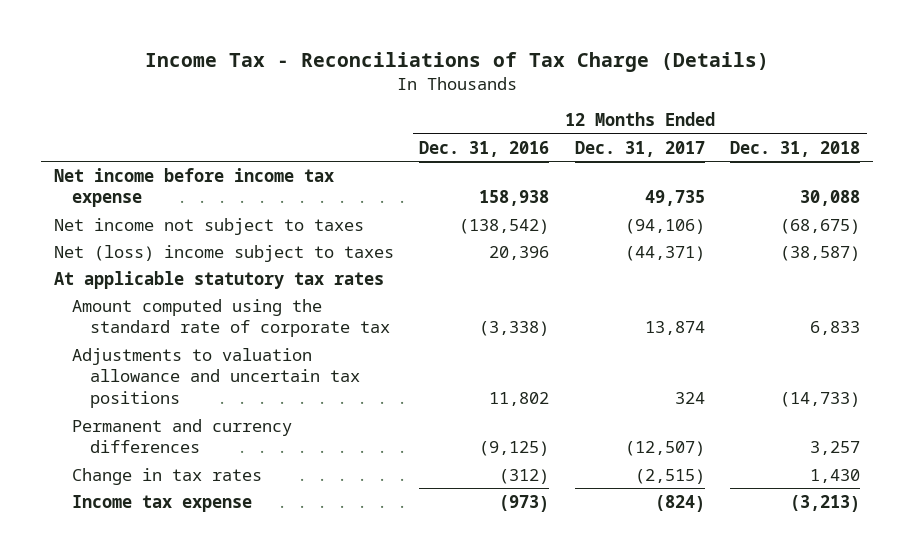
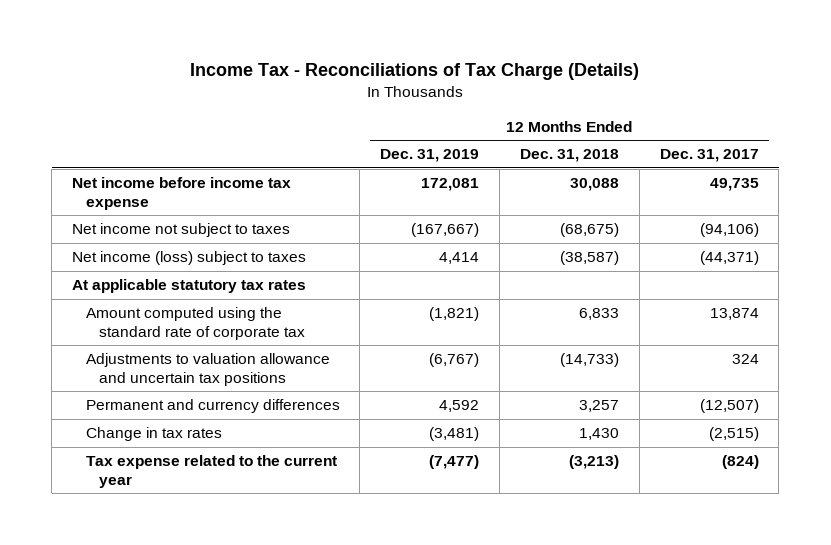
[419,140,550,157] Dec. 31, 2016 -> none
none -> [380,149,480,163] Dec. 31, 2019
[53,244,394,262] Net (loss) income subject to taxes -> [71,251,306,266] Net income (loss) subject to taxes
[71,494,252,512] Income tax expense -> [85,455,337,488] Tax expense related to the current year

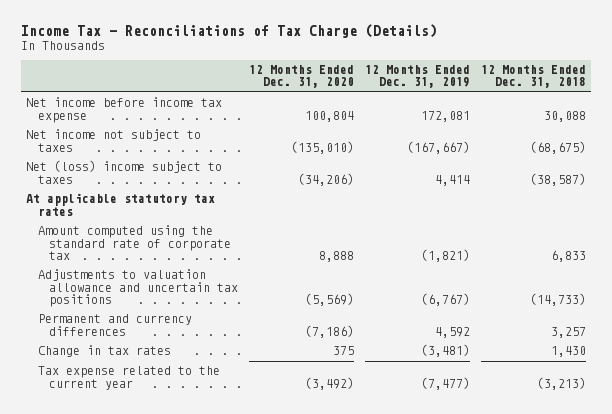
[659,149,759,163] Dec. 31, 2017 -> none
none -> [248,65,354,89] 12 Months Ended Dec. 31, 2020
[71,251,306,266] Net income (loss) subject to taxes -> [26,160,223,184] Net (loss) income subject to taxes

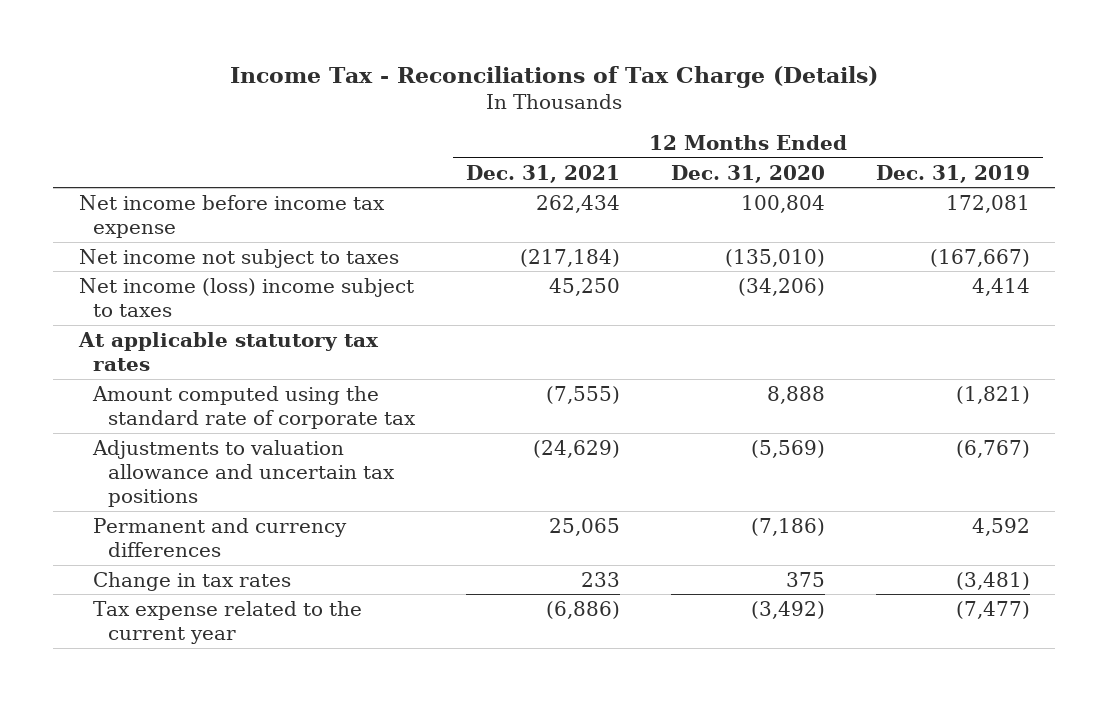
[480,65,586,89] 12 Months Ended Dec. 31, 2018 -> none
none -> [465,164,620,183] Dec. 31, 2021
[26,160,223,184] Net (loss) income subject to taxes -> [78,277,414,318] Net income (loss) income subject to taxes

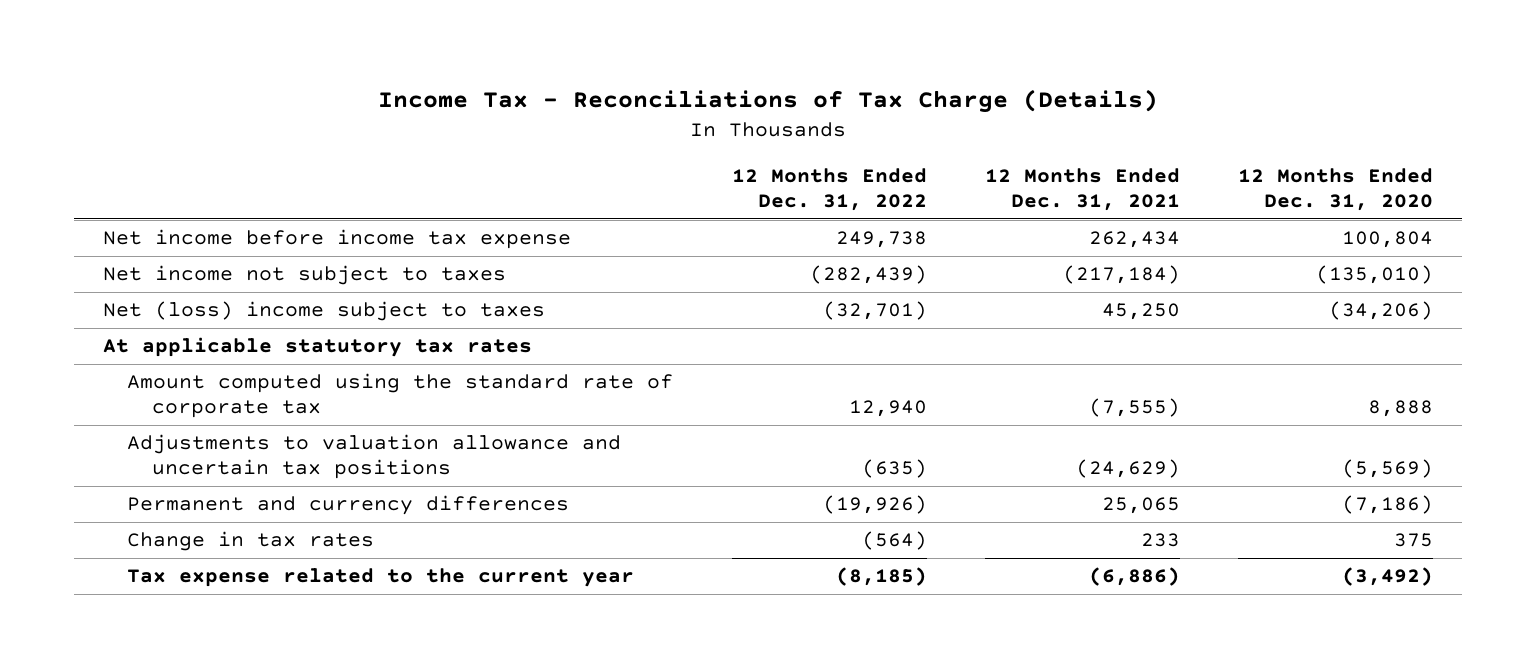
[875,164,1030,183] Dec. 31, 2019 -> none
none -> [731,168,927,212] 12 Months Ended Dec. 31, 2022
[78,277,414,318] Net income (loss) income subject to taxes -> [102,301,545,322] Net (loss) income subject to taxes

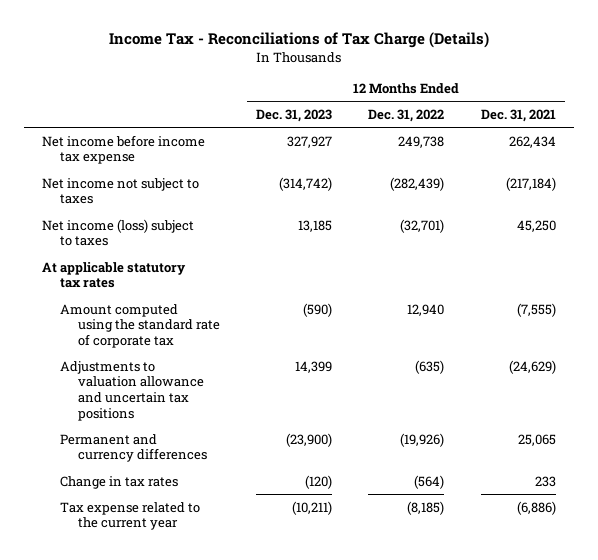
[1237,168,1433,212] 12 Months Ended Dec. 31, 2020 -> none
none -> [256,108,333,122] Dec. 31, 2023
[102,301,545,322] Net (loss) income subject to taxes -> [42,218,195,247] Net income (loss) subject to taxes

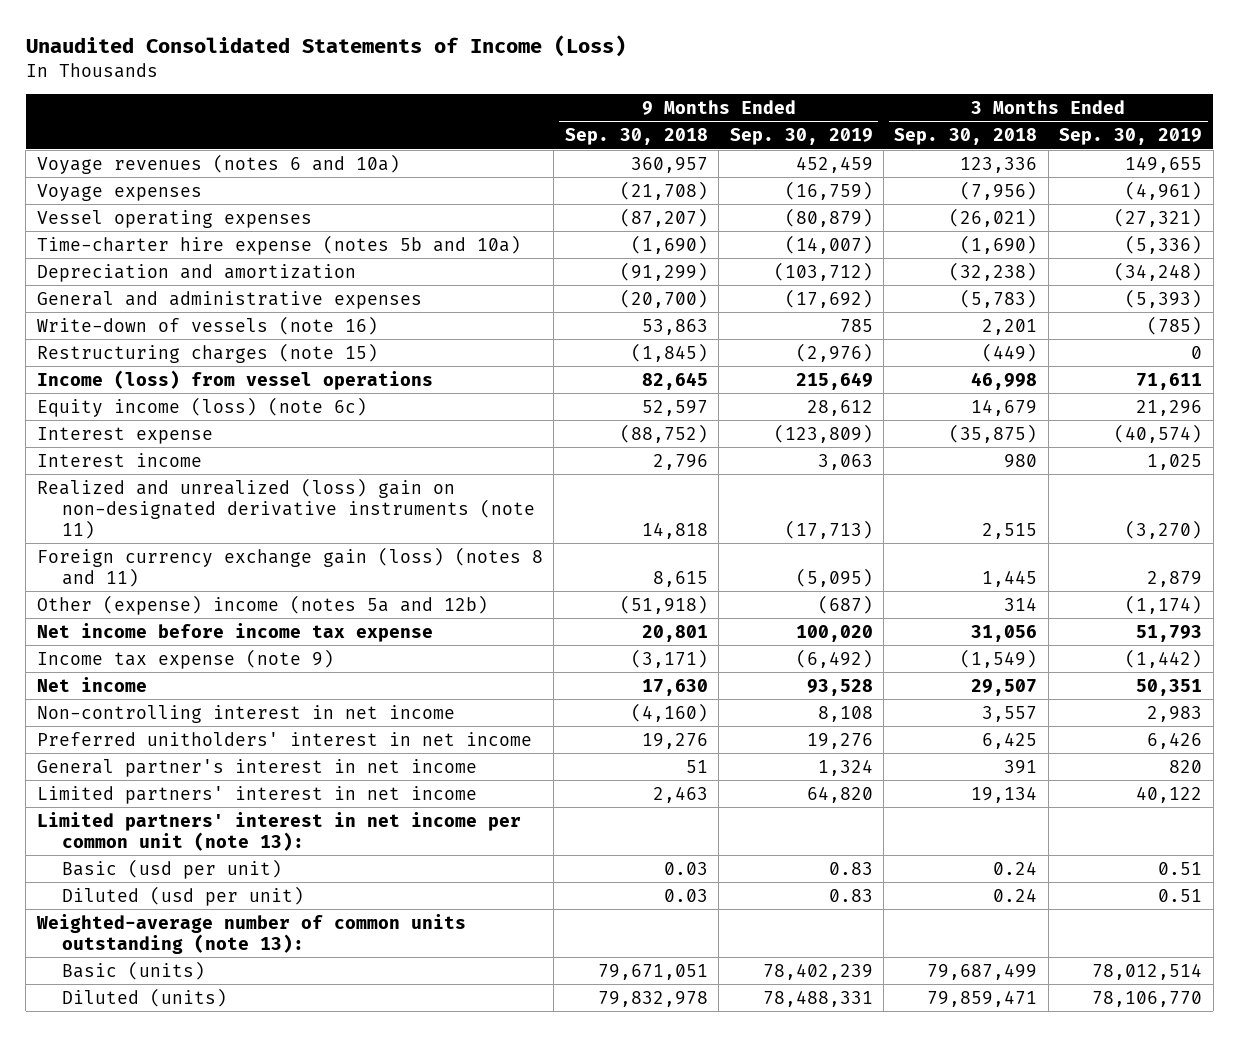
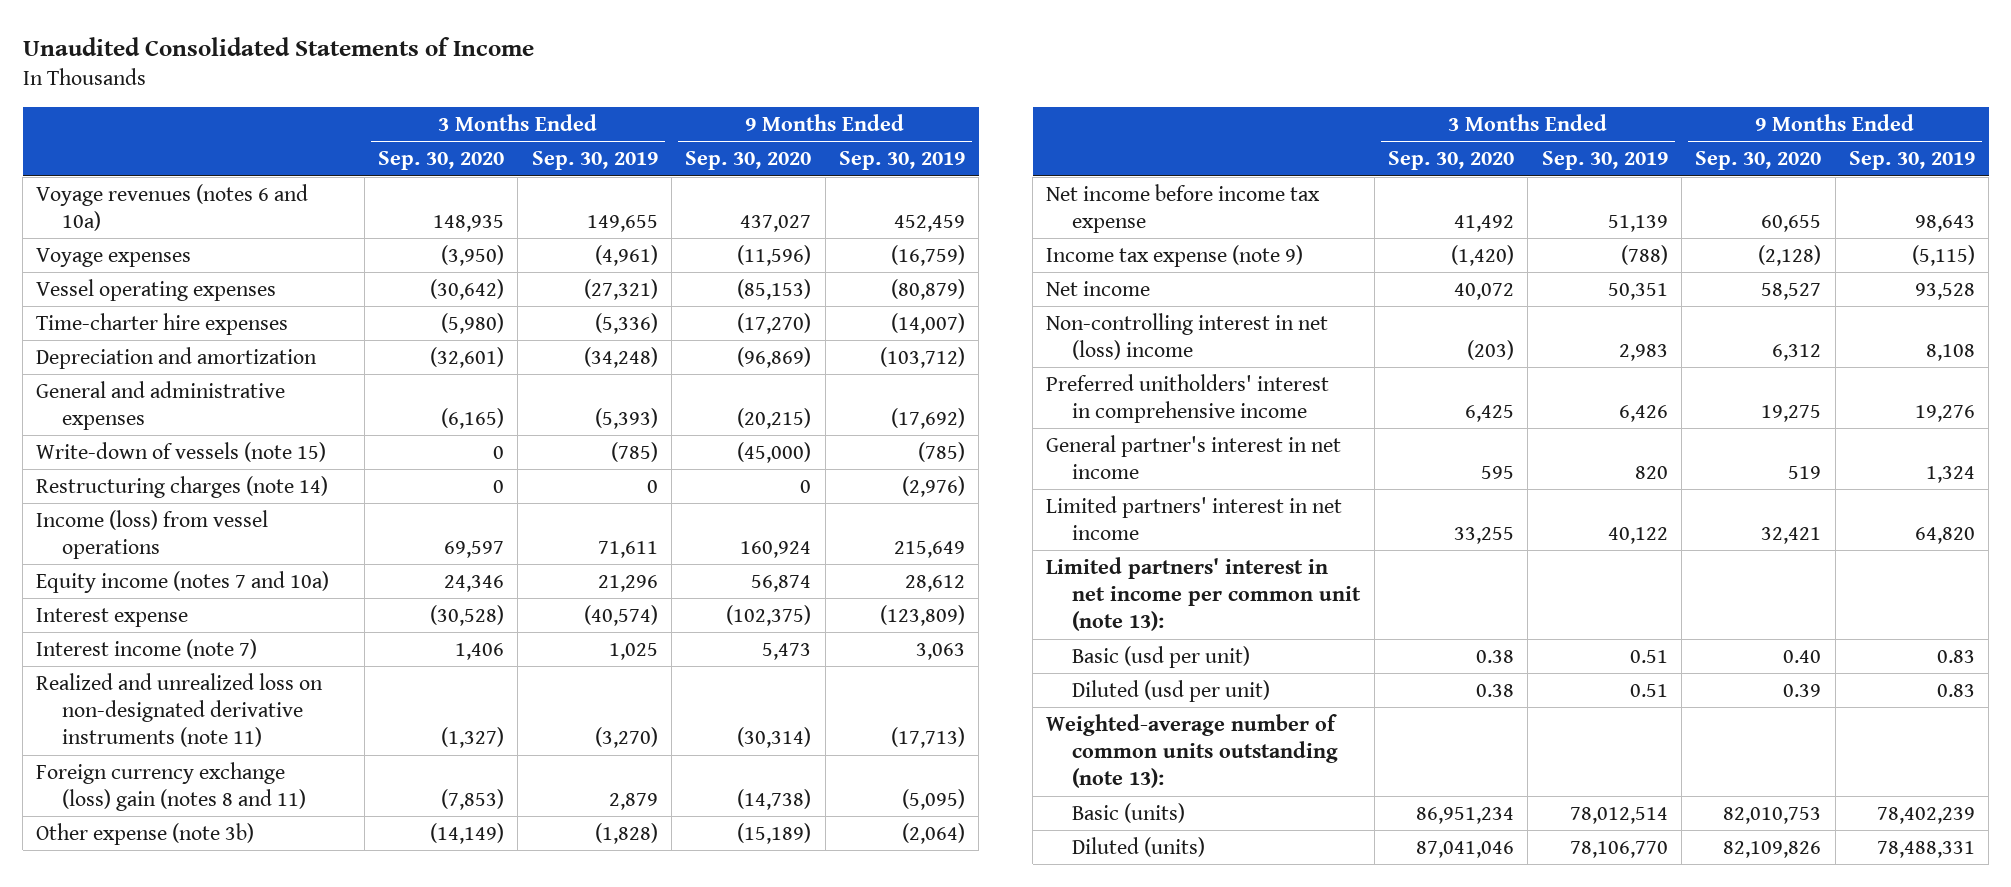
[25,35,626,58] Unaudited Consolidated Statements of Income (Loss) -> [22,37,534,57] Unaudited Consolidated Statements of Income
[564,128,708,146] Sep. 30, 2018 -> none
[894,128,1038,146] Sep. 30, 2018 -> none
none -> [377,151,504,171] Sep. 30, 2020
none -> [685,151,812,171] Sep. 30, 2020
[36,234,521,255] Time-charter hire expense (notes 5b and 10a) -> [36,312,289,335] Time-charter hire expenses
[36,315,378,335] Write-down of vessels (note 16) -> [36,441,327,462] Write-down of vessels (note 15)
[839,318,873,332] 785 -> [917,441,965,462] (785)
[36,342,378,363] Restructuring charges (note 15) -> [36,475,329,498] Restructuring charges (note 14)
[36,396,367,417] Equity income (loss) (note 6c) -> [36,570,330,593] Equity income (notes 7 and 10a)
[36,452,202,467] Interest income -> [36,638,258,659] Interest income (note 7)
[36,477,535,539] Realized and unrealized (loss) gain on non-designated derivative instruments (note 11) -> [36,672,324,747] Realized and unrealized loss on non-designated derivative instruments (note 11)
[36,546,543,587] Foreign currency exchange gain (loss) (notes 8 and 11) -> [36,761,307,811] Foreign currency exchange (loss) gain (notes 8 and 11)
[36,594,488,615] Other (expense) income (notes 5a and 12b) -> [36,822,255,845] Other expense (note 3b)
[817,594,873,614] (687) -> [901,822,965,844] (2,064)
[1125,594,1203,614] (1,174) -> [594,822,658,844] (1,828)
[795,624,873,642] 100,020 -> [1914,214,1975,232] 98,643
[1136,624,1203,642] 51,793 -> [1607,214,1668,232] 51,139
[795,648,873,668] (6,492) -> [1911,244,1975,266] (5,115)
[1125,648,1203,668] (1,442) -> [1620,244,1668,265] (788)
[36,704,455,723] Non-controlling interest in net income -> [1046,312,1329,360] Non-controlling interest in net (loss) income
[36,731,532,746] Preferred unitholders' interest in net income -> [1046,373,1330,423] Preferred unitholders' interest in comprehensive income

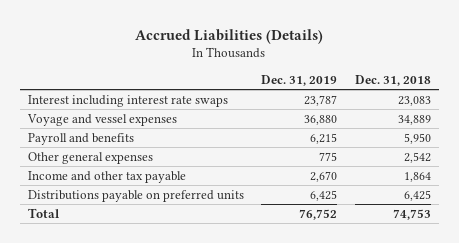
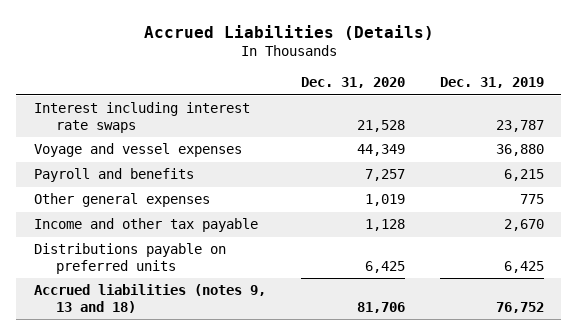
[354,74,431,86] Dec. 31, 2018 -> none
none -> [300,77,405,89] Dec. 31, 2020
[28,207,61,218] Total -> [33,284,266,314] Accrued liabilities (notes 9, 13 and 18)

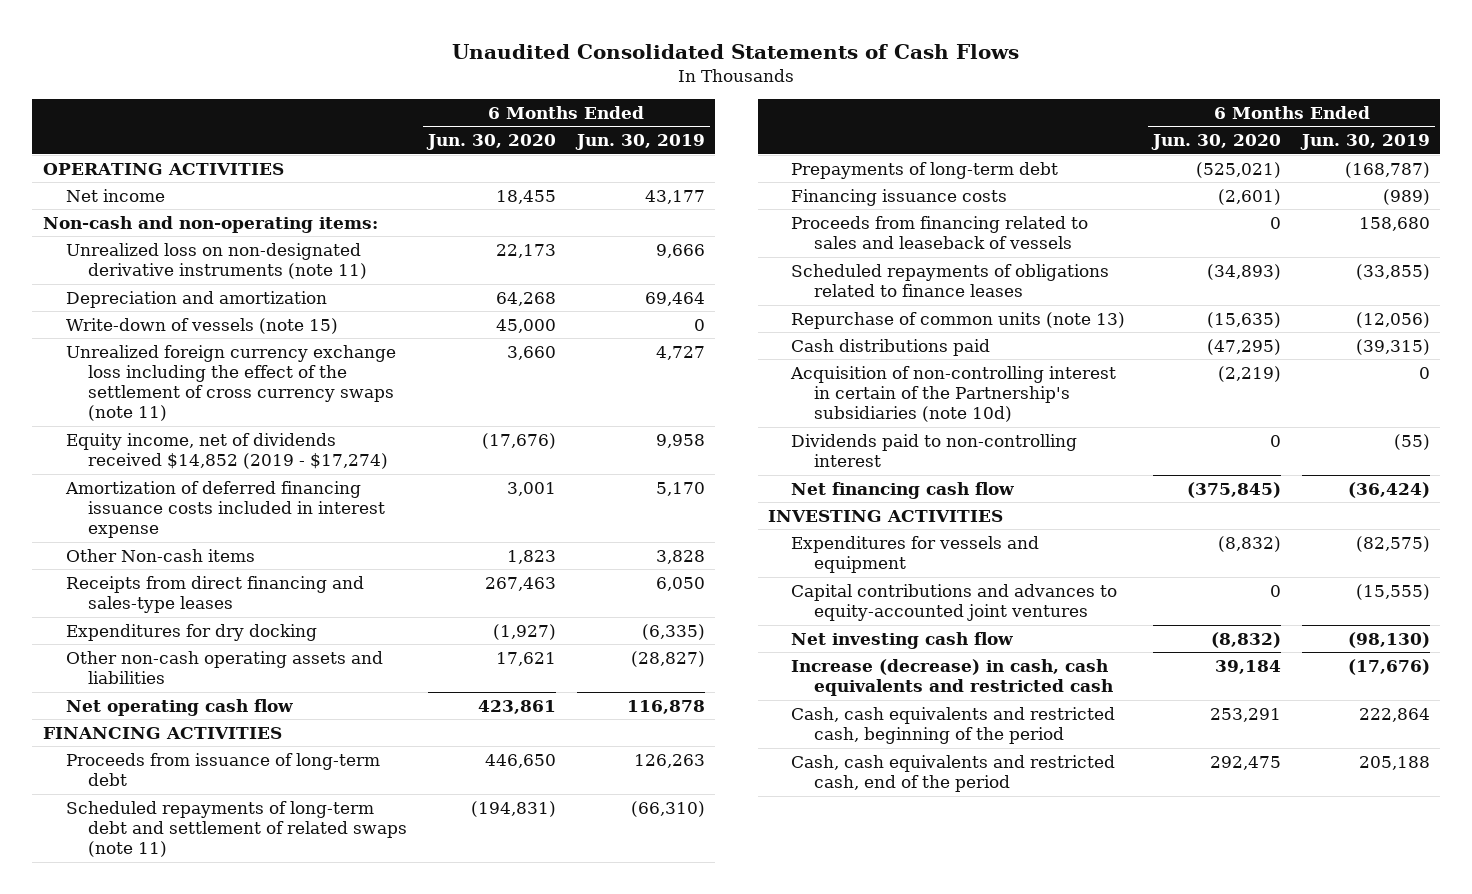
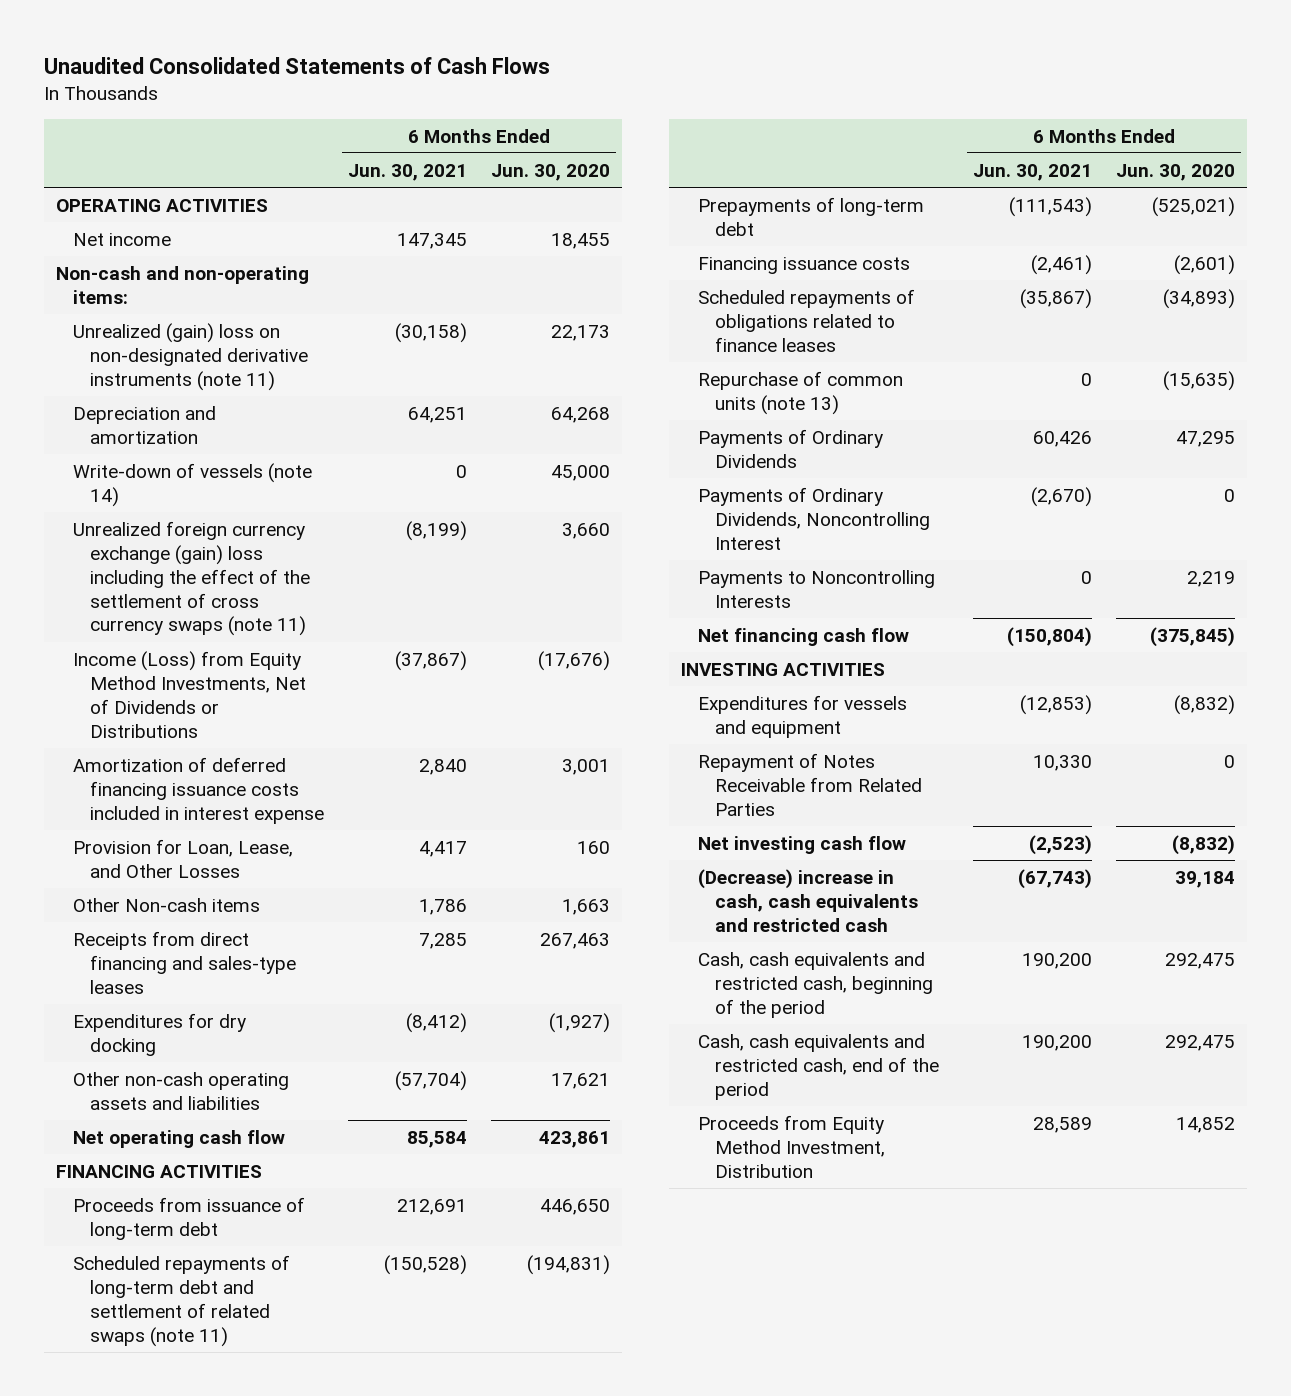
[574,134,705,151] Jun. 30, 2019 -> none
none -> [348,163,468,181] Jun. 30, 2021
[65,242,368,280] Unrealized loss on non-designated derivative instruments (note 11) -> [73,322,309,391] Unrealized (gain) loss on non-designated derivative instruments (note 11)
[65,317,338,334] Write-down of vessels (note 15) -> [73,462,313,507] Write-down of vessels (note 14)
[65,344,396,422] Unrealized foreign currency exchange loss including the effect of the settlement of cross currency swaps (note 11) -> [73,520,311,637] Unrealized foreign currency exchange (gain) loss including the effect of the settlement of cross currency swaps (note 11)
[65,432,389,470] Equity income, net of dividends received $14,852 (2019 - $17,274) -> [73,650,307,738] Income (Loss) from Equity Method Investments, Net of Dividends or Distributions
none -> [73,838,294,878] Provision for Loan, Lease, and Other Losses
[507,549,557,564] 1,823 -> [561,898,610,915] 1,663
[790,215,1088,250] Proceeds from financing related to sales and leaseback of vessels -> none
[790,338,990,356] Cash distributions paid -> none
[789,365,1116,423] Acquisition of non-controlling interest in certain of the Partnership's subsidiaries (note 10d) -> none
none -> [698,428,884,468] Payments of Ordinary Dividends
[790,433,1077,468] Dividends paid to non-controlling interest -> [698,486,931,550] Payments of Ordinary Dividends, Noncontrolling Interest
none -> [698,569,936,608] Payments to Noncontrolling Interests
[790,583,1117,622] Capital contributions and advances to equity-accounted joint ventures -> none
none -> [698,752,923,816] Repayment of Notes Receivable from Related Parties
[790,658,1113,697] Increase (decrease) in cash, cash equivalents and restricted cash -> [698,868,919,932] (Decrease) increase in cash, cash equivalents and restricted cash
[1210,707,1282,722] 253,291 -> [1164,952,1235,969] 292,475
none -> [698,1114,886,1178] Proceeds from Equity Method Investment, Distribution

